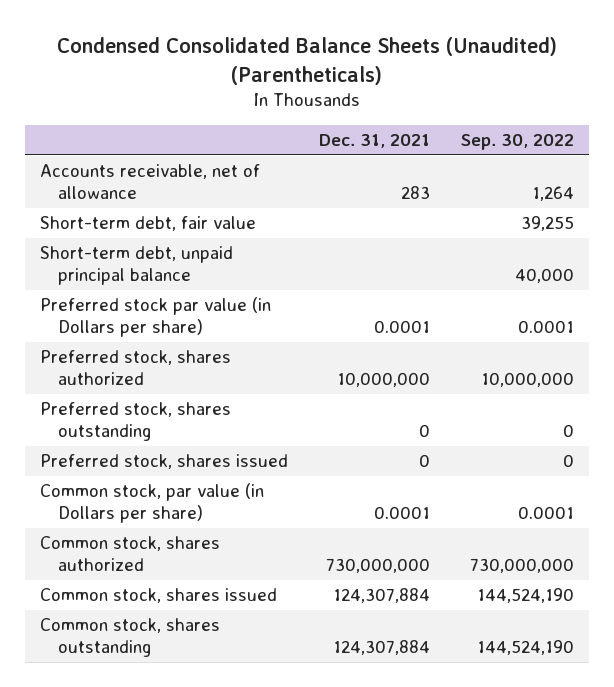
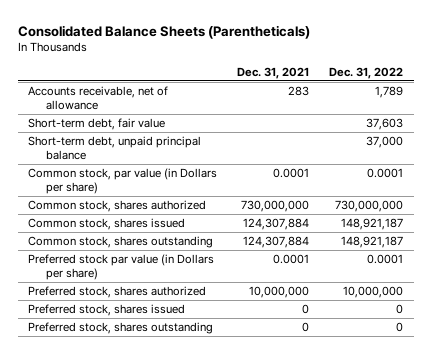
[57,37,558,85] Condensed Consolidated Balance Sheets (Unaudited) (Parentheticals) -> [17,24,310,39] Consolidated Balance Sheets (Parentheticals)
[461,133,575,150] Sep. 30, 2022 -> none
none -> [329,67,404,80] Dec. 31, 2022
[40,297,272,338] Preferred stock par value (in Dollars per share) -> [27,254,214,281] Preferred stock par value (in Dollars per share)
[40,350,232,386] Preferred stock, shares authorized -> [27,286,206,299] Preferred stock, shares authorized
[40,454,289,470] Preferred stock, shares issued -> [27,304,185,317] Preferred stock, shares issued
[40,402,232,442] Preferred stock, shares outstanding -> [27,322,213,335] Preferred stock, shares outstanding

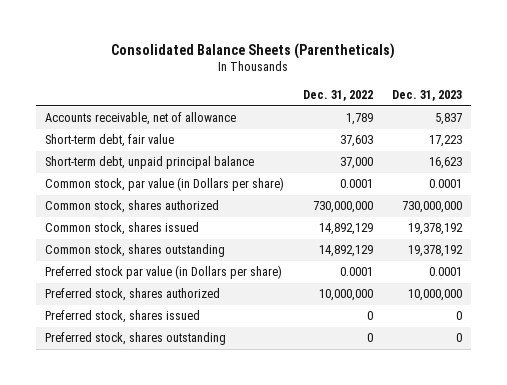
[237,67,310,80] Dec. 31, 2021 -> none
none -> [391,90,462,102] Dec. 31, 2023
[341,218,404,231] 148,921,187 -> [318,223,373,236] 14,892,129
[341,236,404,249] 148,921,187 -> [318,245,373,258] 14,892,129

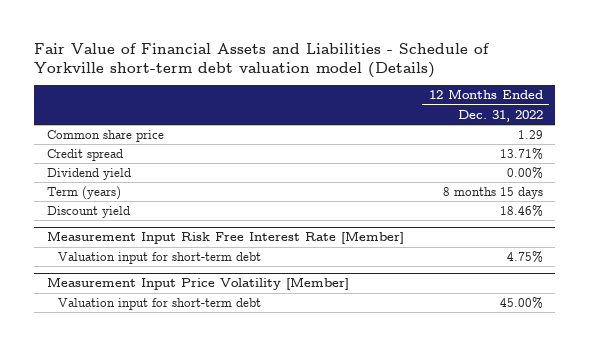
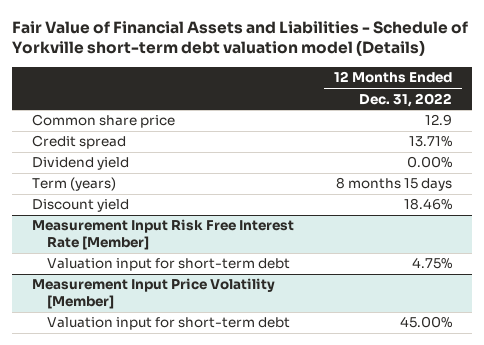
[517,129,543,139] 1.29 -> [424,114,452,127] 12.9

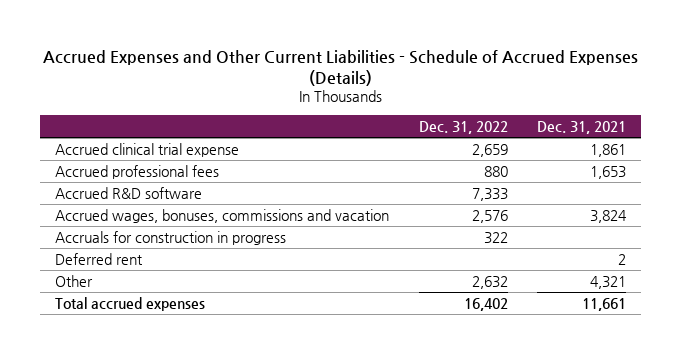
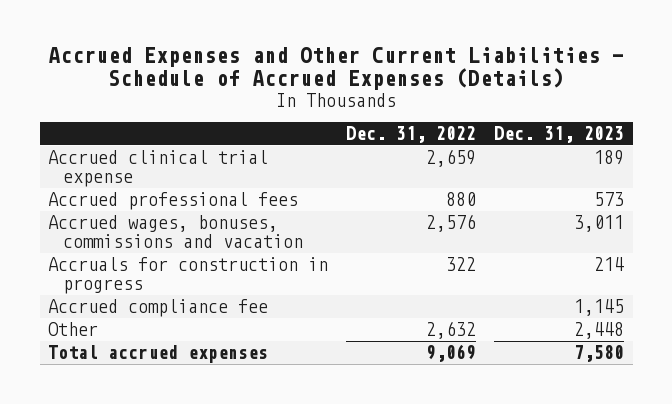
[537,120,627,134] Dec. 31, 2021 -> none
none -> [493,126,624,144] Dec. 31, 2023
[55,186,203,199] Accrued R&D software -> none
[55,252,144,265] Deferred rent -> none
none -> [48,299,269,318] Accrued compliance fee
[463,297,508,311] 16,402 -> [426,344,477,363] 9,069

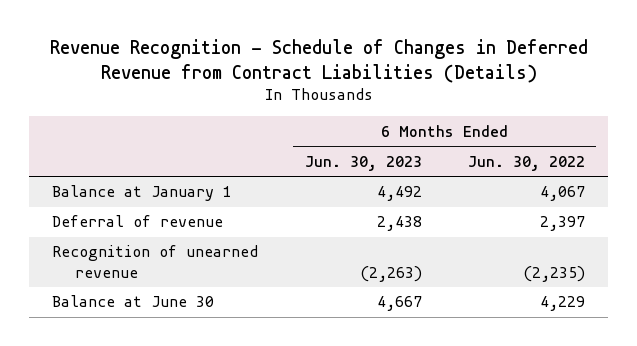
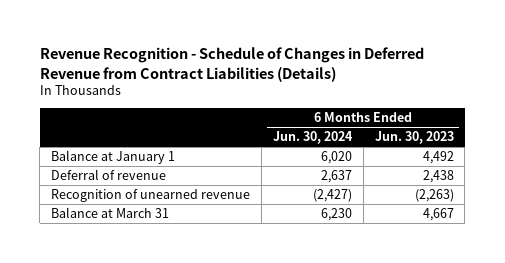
[467,155,585,171] Jun. 30, 2022 -> none
none -> [272,131,353,145] Jun. 30, 2024
[52,295,215,308] Balance at June 30 -> [51,207,170,219] Balance at March 31

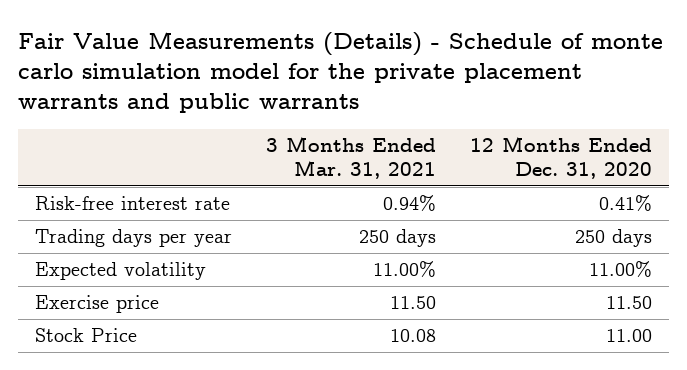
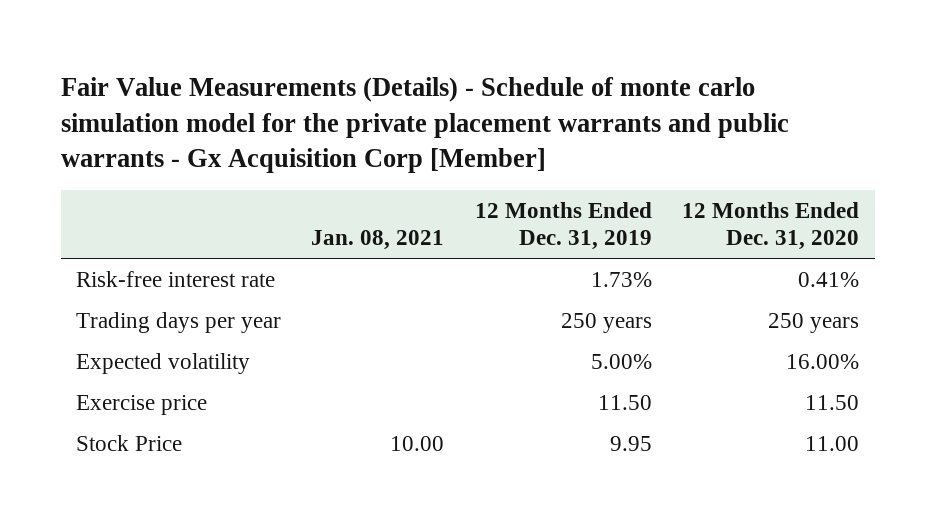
[18,31,664,114] Fair Value Measurements (Details) - Schedule of monte carlo simulation model for the private placement warrants and public warrants -> [60,77,789,174] Fair Value Measurements (Details) - Schedule of monte carlo simulation model for the private placement warrants and public warrants - Gx Acquisition Corp [Member]
[265,136,436,180] 3 Months Ended Mar. 31, 2021 -> none
none -> [311,230,445,251] Jan. 08, 2021
none -> [474,202,652,251] 12 Months Ended Dec. 31, 2019
[574,229,652,248] 250 days -> [768,313,860,334] 250 years
[588,261,652,278] 11.00% -> [786,354,860,370] 16.00%

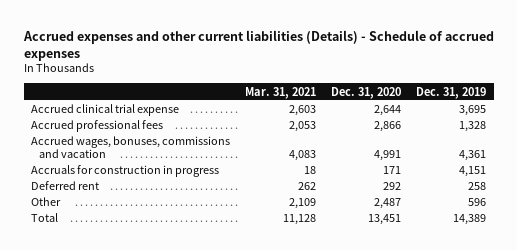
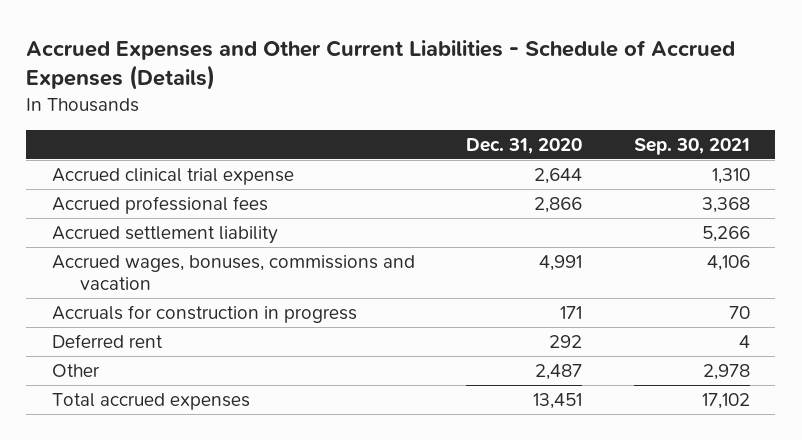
[22,29,494,61] Accrued expenses and other current liabilities (Details) - Schedule of accrued expenses -> [26,39,736,91] Accrued Expenses and Other Current Liabilities - Schedule of Accrued Expenses (Details)
[245,86,317,99] Mar. 31, 2021 -> none
[416,86,487,99] Dec. 31, 2019 -> none
none -> [633,137,750,155] Sep. 30, 2021
none -> [52,225,279,244] Accrued settlement liability
[31,213,59,223] Total -> [52,392,251,410] Total accrued expenses

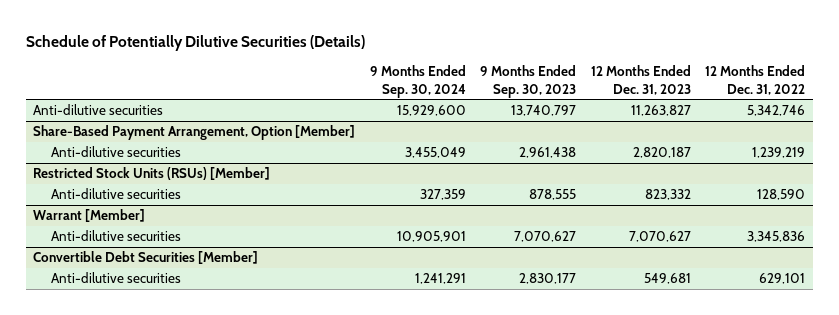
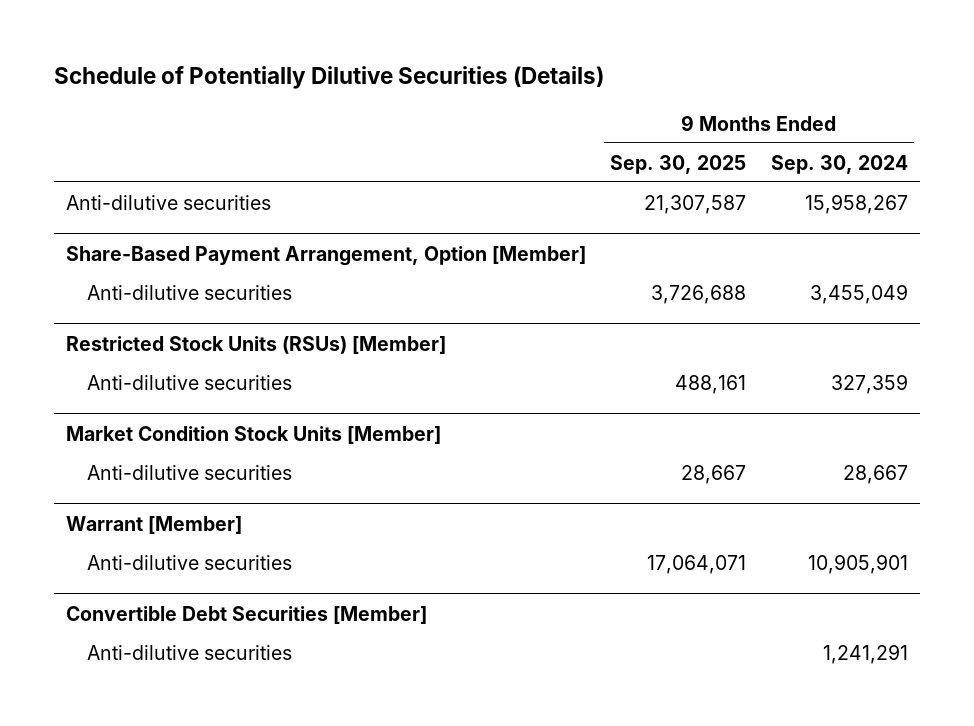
[480,65,577,98] 9 Months Ended Sep. 30, 2023 -> none
[590,65,691,95] 12 Months Ended Dec. 31, 2023 -> none
[705,65,806,95] 12 Months Ended Dec. 31, 2022 -> none
none -> [610,154,747,174] Sep. 30, 2025
[396,105,466,117] 15,929,600 -> [804,193,908,214] 15,958,267
none -> [66,425,442,444] Market Condition Stock Units [Member]
none -> [87,464,293,480] Anti-dilutive securities

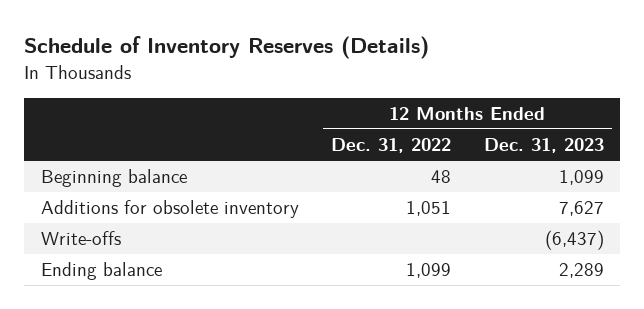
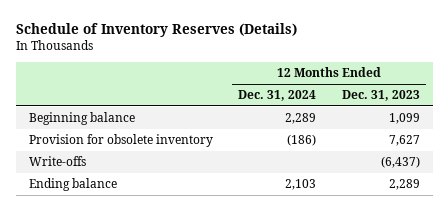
[331,138,452,154] Dec. 31, 2022 -> none
none -> [238,90,317,102] Dec. 31, 2024
[40,200,299,219] Additions for obsolete inventory -> [28,134,213,148] Provision for obsolete inventory

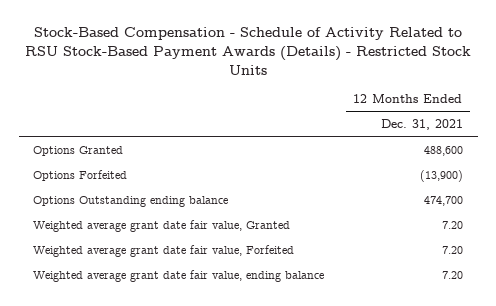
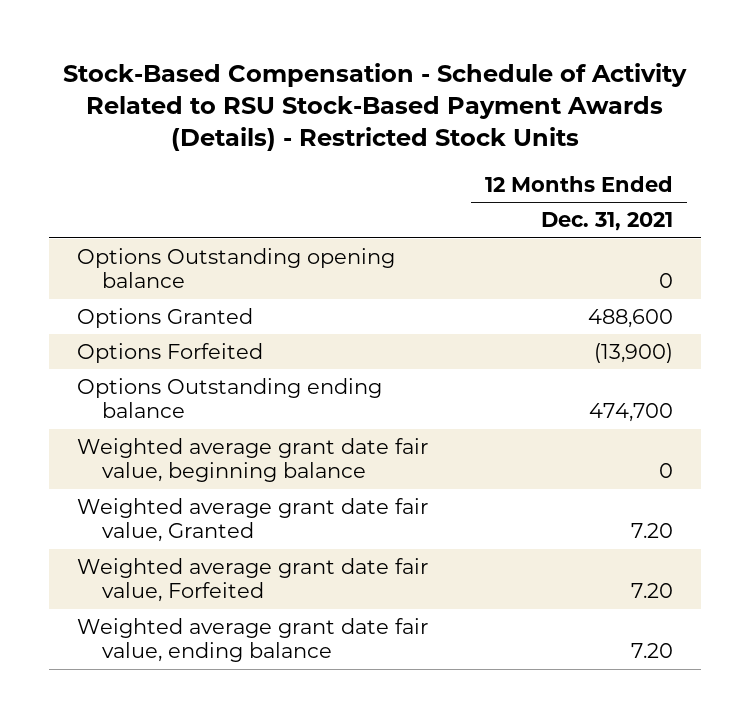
none -> [77,247,396,289] Options Outstanding opening balance
none -> [77,437,429,483] Weighted average grant date fair value, beginning balance

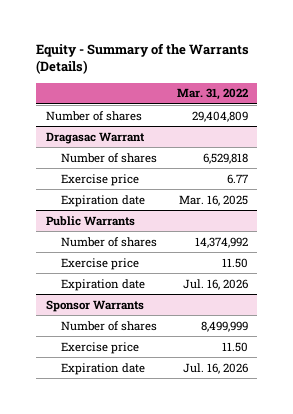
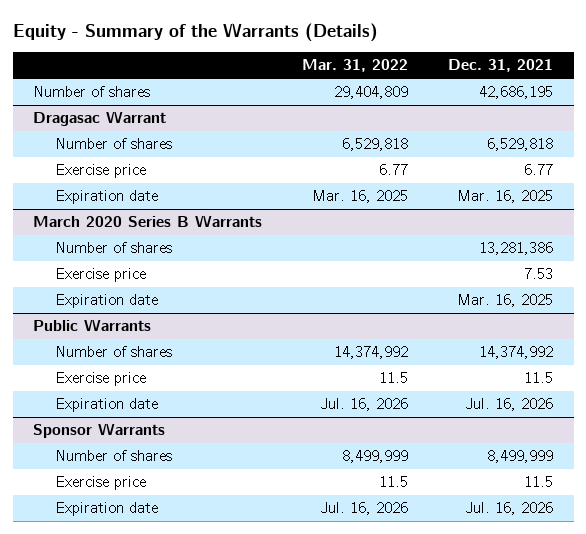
none -> [448,59,554,73] Dec. 31, 2021
none -> [32,215,262,228] March 2020 Series B Warrants
none -> [54,242,172,254] Number of shares
none -> [54,268,146,283] Exercise price
none -> [54,294,158,309] Expiration date
[221,257,248,268] 11.50 -> [379,372,409,384] 11.5
[221,341,248,352] 11.50 -> [379,476,409,488] 11.5

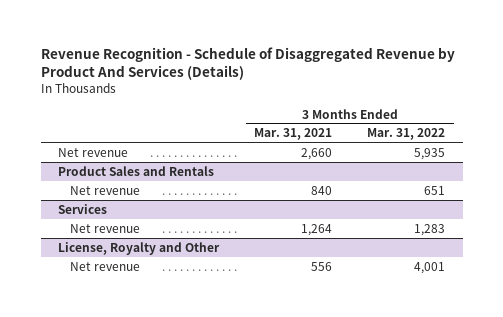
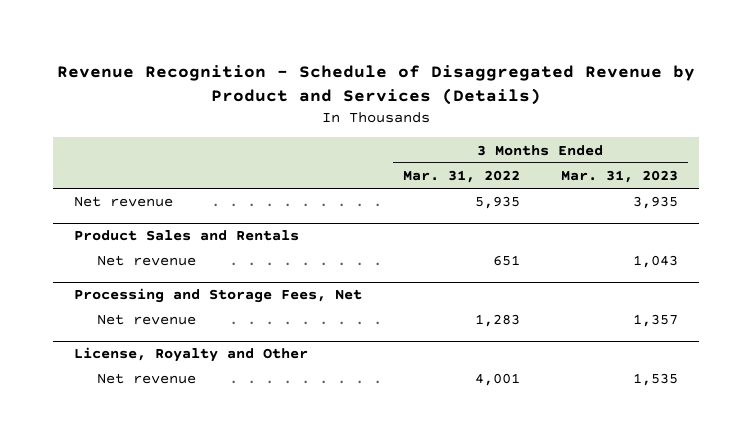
[40,47,455,81] Revenue Recognition - Schedule of Disaggregated Revenue by Product And Services (Details) -> [56,64,695,105] Revenue Recognition - Schedule of Disaggregated Revenue by Product and Services (Details)
[254,128,333,141] Mar. 31, 2021 -> none
none -> [561,169,679,183] Mar. 31, 2023
[58,203,108,214] Services -> [73,288,362,304] Processing and Storage Fees, Net

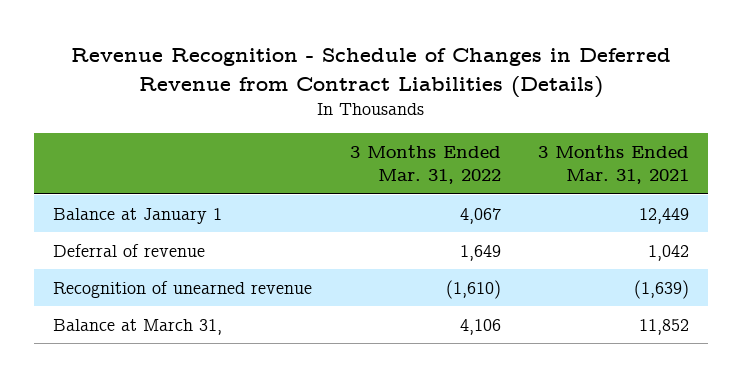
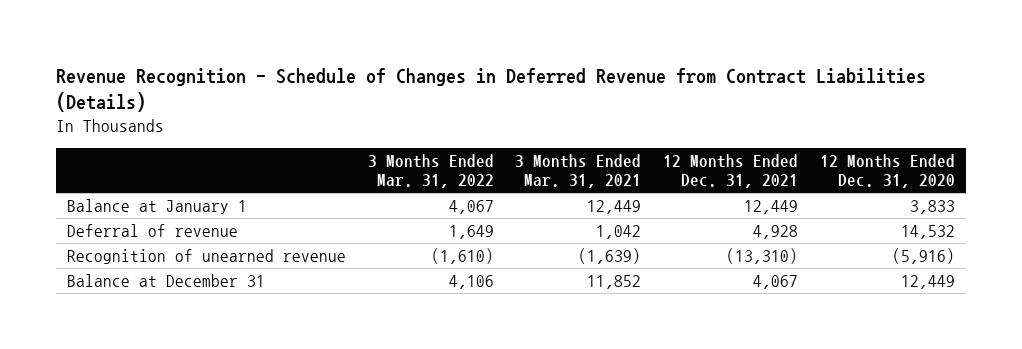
none -> [663,153,799,189] 12 Months Ended Dec. 31, 2021
none -> [819,153,955,189] 12 Months Ended Dec. 31, 2020
[53,318,223,335] Balance at March 31, -> [66,273,265,287] Balance at December 31

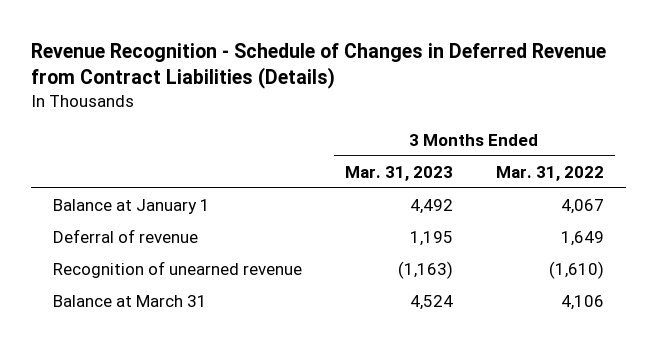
[515,153,642,189] 3 Months Ended Mar. 31, 2021 -> none
[663,153,799,189] 12 Months Ended Dec. 31, 2021 -> none
[819,153,955,189] 12 Months Ended Dec. 31, 2020 -> none
none -> [344,165,453,181] Mar. 31, 2023
[66,273,265,287] Balance at December 31 -> [52,295,207,308] Balance at March 31

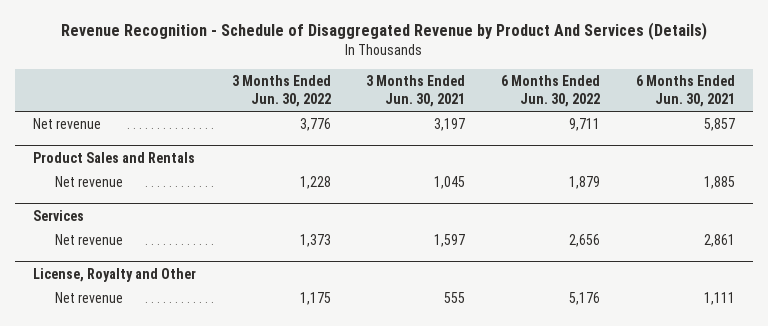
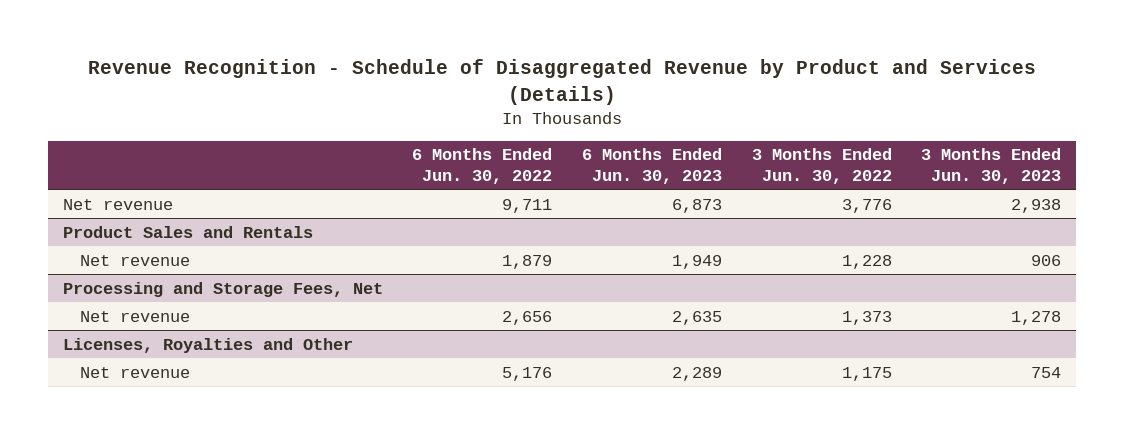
[60,22,707,41] Revenue Recognition - Schedule of Disaggregated Revenue by Product And Services (Details) -> [88,59,1037,105] Revenue Recognition - Schedule of Disaggregated Revenue by Product and Services (Details)
[366,75,466,107] 3 Months Ended Jun. 30, 2021 -> none
[635,75,735,107] 6 Months Ended Jun. 30, 2021 -> none
none -> [582,148,723,184] 6 Months Ended Jun. 30, 2023
none -> [921,148,1062,184] 3 Months Ended Jun. 30, 2023
[32,209,84,221] Services -> [62,281,383,297] Processing and Storage Fees, Net
[32,267,196,282] License, Royalty and Other -> [62,337,353,353] Licenses, Royalties and Other

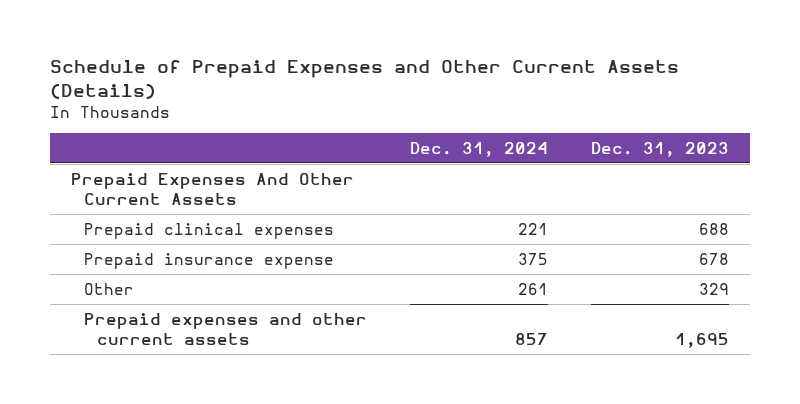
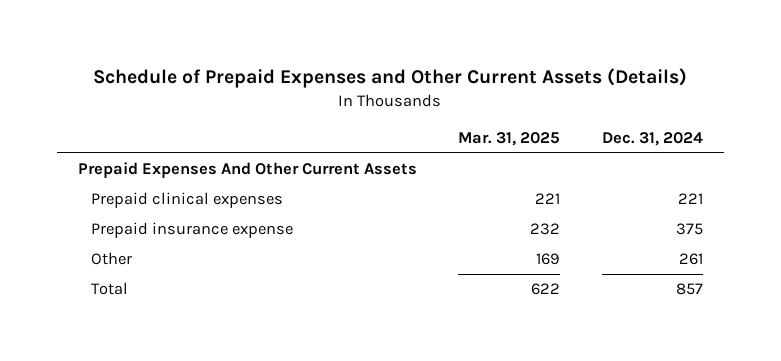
[590,141,729,157] Dec. 31, 2023 -> none
none -> [458,131,561,146] Mar. 31, 2025
[83,312,367,345] Prepaid expenses and other current assets -> [90,282,128,296] Total

